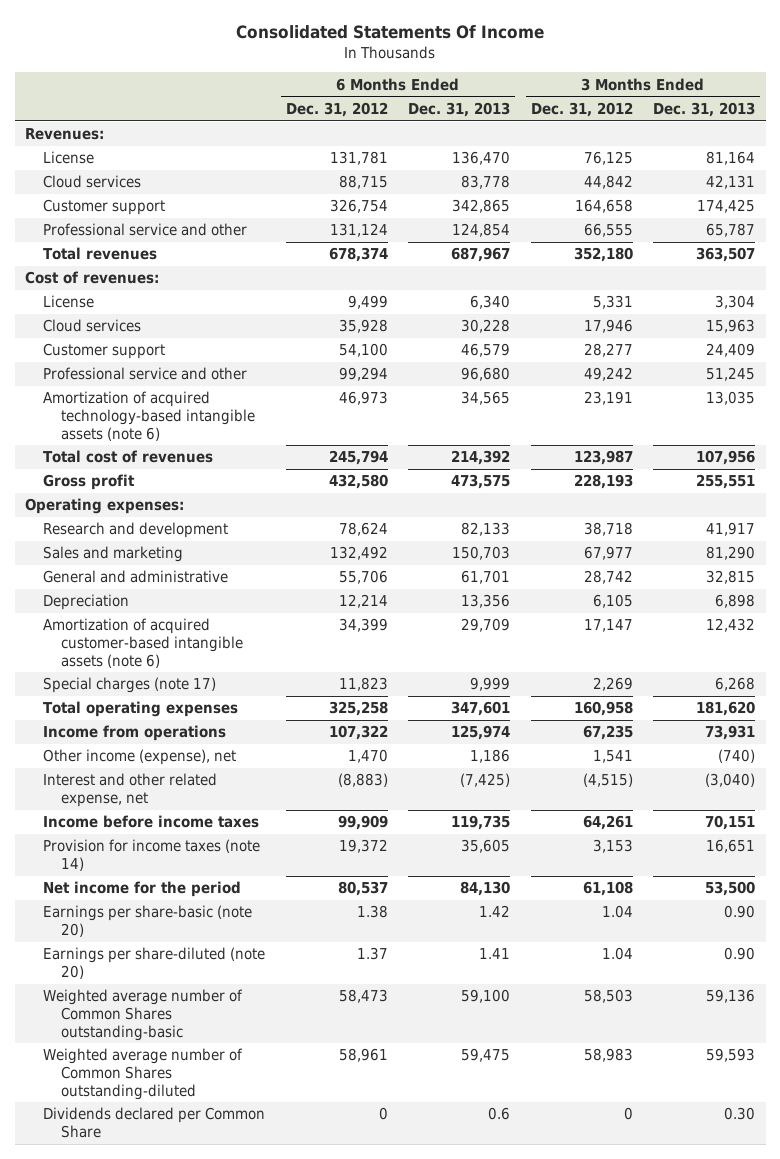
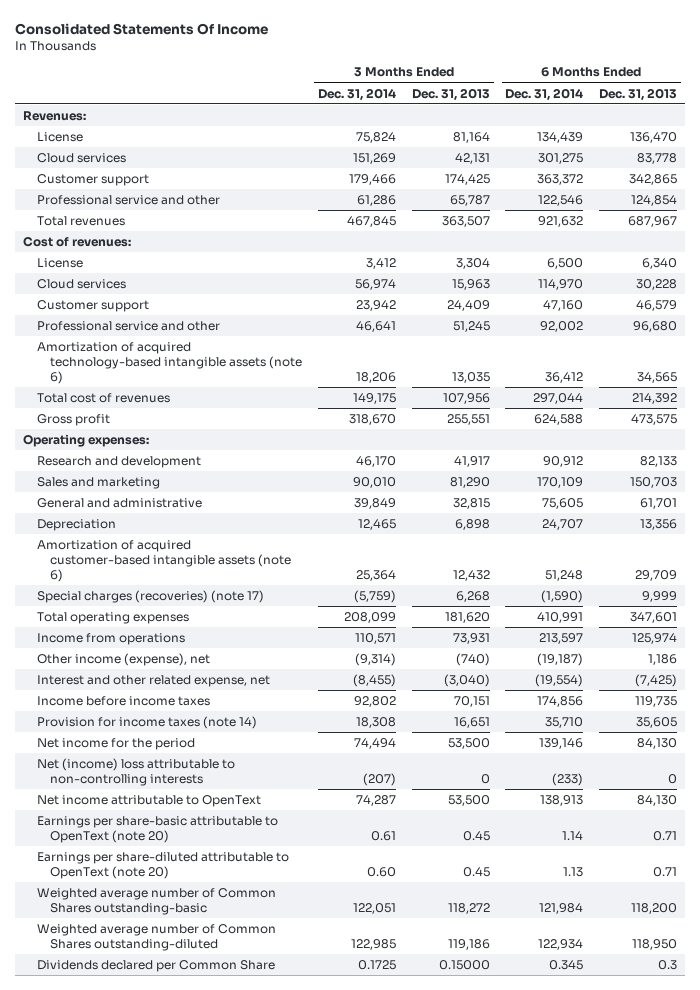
[285,101,388,117] Dec. 31, 2012 -> none
[530,101,633,117] Dec. 31, 2012 -> none
none -> [317,87,396,101] Dec. 31, 2014
none -> [505,87,584,101] Dec. 31, 2014
[43,677,217,694] Special charges (note 17) -> [36,589,264,603] Special charges (recoveries) (note 17)
none -> [36,757,235,787] Net (income) loss attributable to non-controlling interests
none -> [36,794,261,807] Net income attributable to OpenText
[43,905,253,938] Earnings per share-basic (note 20) -> [36,815,278,844] Earnings per share-basic attributable to OpenText (note 20)
[479,905,511,918] 1.42 -> [653,831,678,842] 0.71
[724,905,756,919] 0.90 -> [462,831,490,842] 0.45
[43,947,266,980] Earnings per share-diluted (note 20) -> [36,851,289,880] Earnings per share-diluted attributable to OpenText (note 20)
[479,948,511,960] 1.41 -> [653,867,678,878] 0.71
[724,947,756,961] 0.90 -> [462,867,490,878] 0.45
[461,989,511,1004] 59,100 -> [631,903,678,915] 118,200
[706,989,756,1004] 59,136 -> [447,903,490,915] 118,272
[461,1048,511,1063] 59,475 -> [632,939,678,951] 118,950
[706,1048,756,1063] 59,593 -> [447,939,490,951] 119,186
[488,1107,511,1121] 0.6 -> [658,959,678,970] 0.3
[724,1107,756,1121] 0.30 -> [438,959,490,970] 0.15000

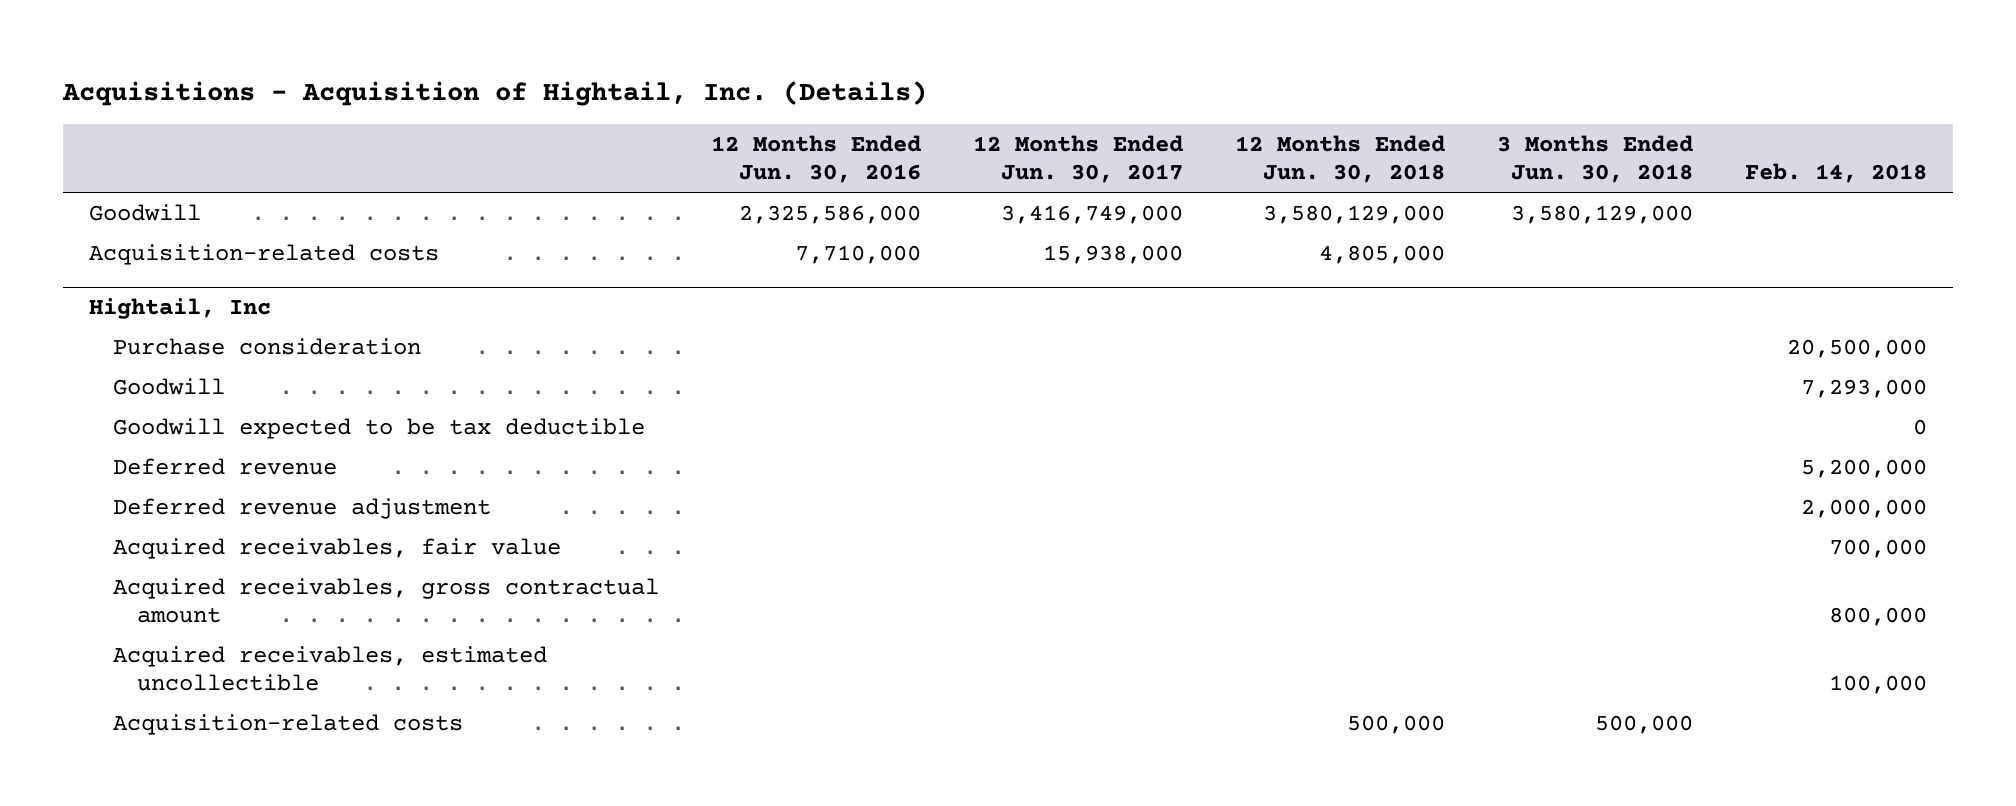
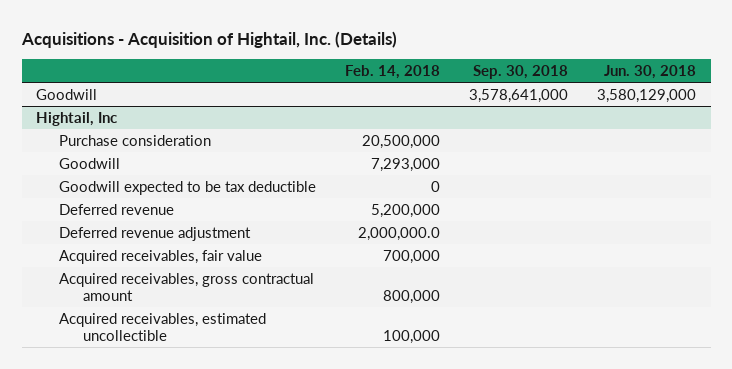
[711,134,922,184] 12 Months Ended Jun. 30, 2016 -> none
[973,134,1184,184] 12 Months Ended Jun. 30, 2017 -> none
[1235,134,1446,184] 12 Months Ended Jun. 30, 2018 -> none
[1497,134,1694,184] 3 Months Ended Jun. 30, 2018 -> none
none -> [473,65,569,80] Sep. 30, 2018
none -> [604,65,697,80] Jun. 30, 2018
[88,243,439,265] Acquisition-related costs -> none
[1801,498,1928,518] 2,000,000 -> [358,226,441,241] 2,000,000.0
[113,713,464,735] Acquisition-related costs -> none

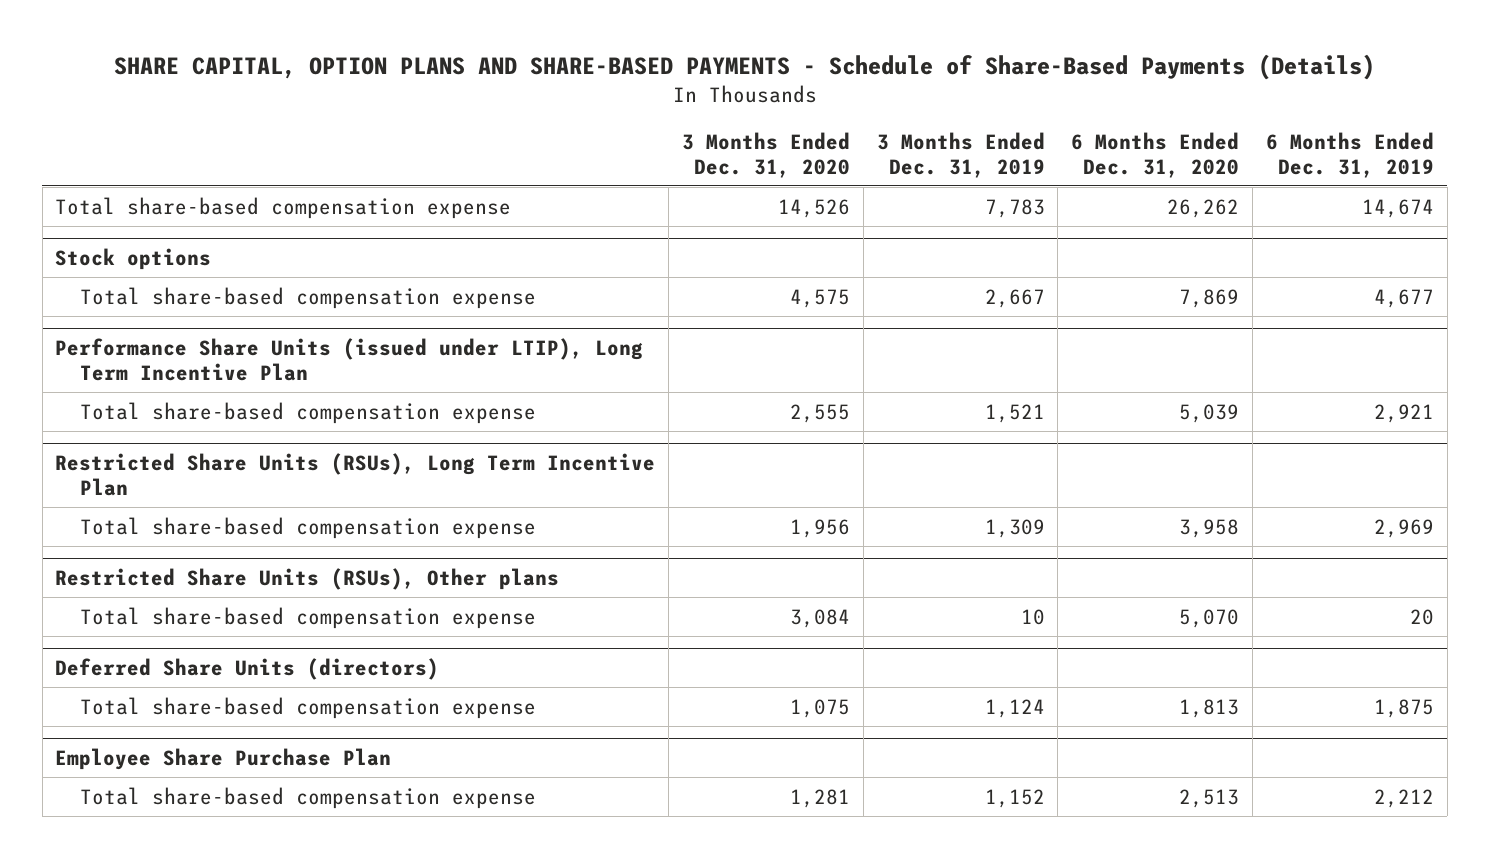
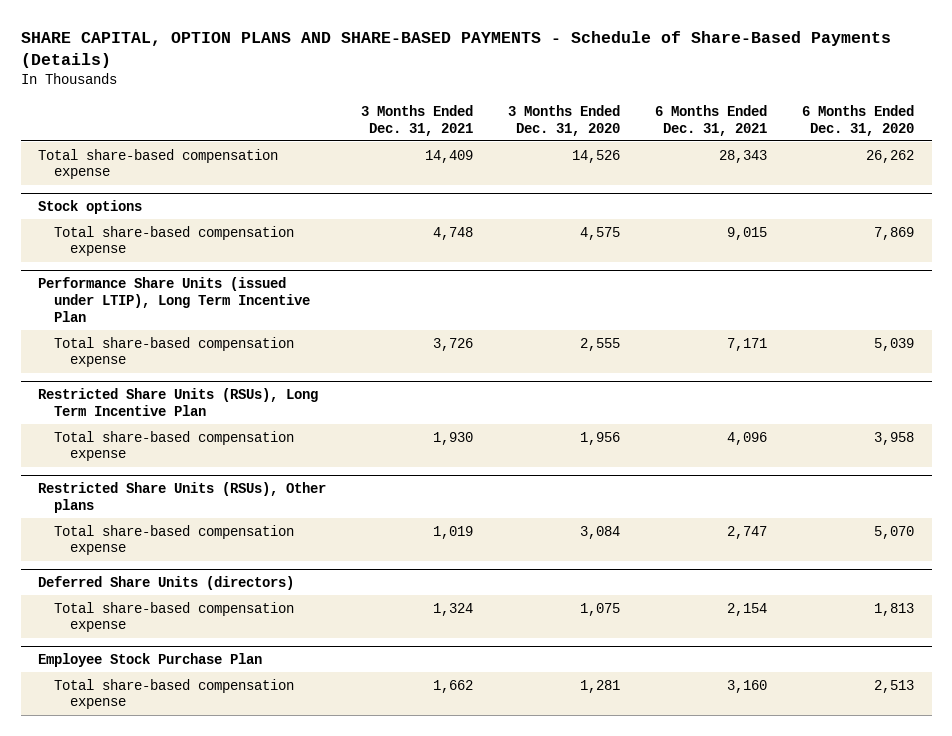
[876,131,1045,178] 3 Months Ended Dec. 31, 2019 -> none
[1265,131,1434,178] 6 Months Ended Dec. 31, 2019 -> none
none -> [361,104,474,136] 3 Months Ended Dec. 31, 2021
none -> [655,104,768,136] 6 Months Ended Dec. 31, 2021
[55,747,392,770] Employee Share Purchase Plan -> [38,653,263,668] Employee Stock Purchase Plan

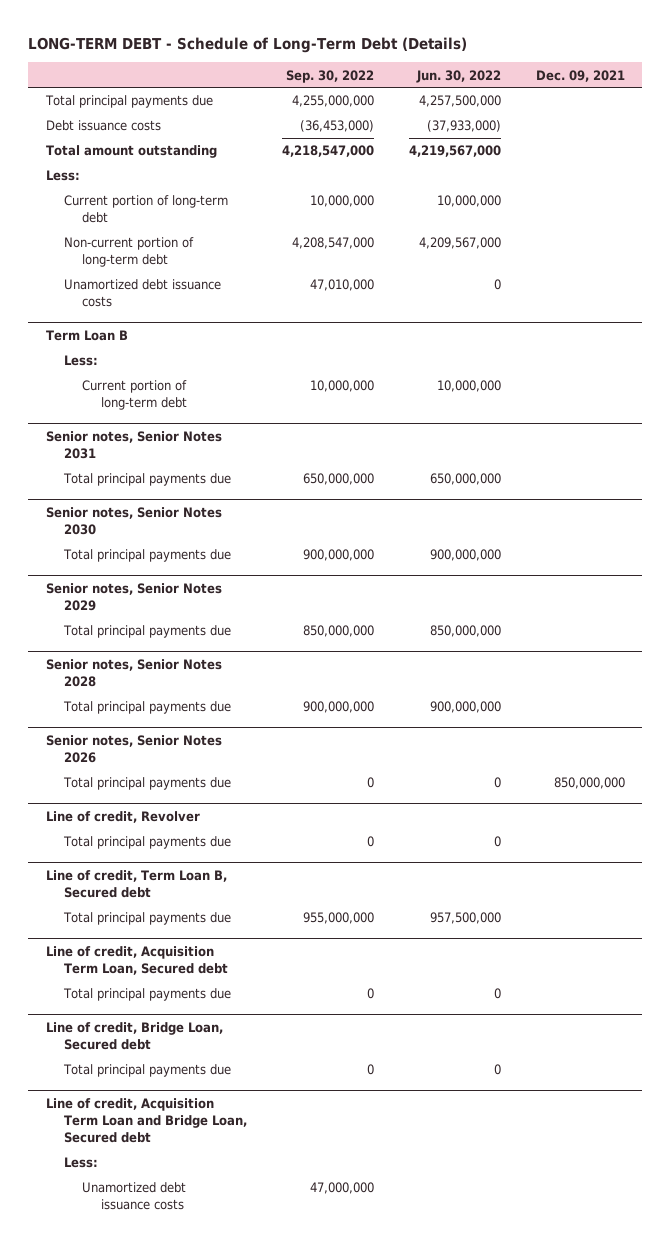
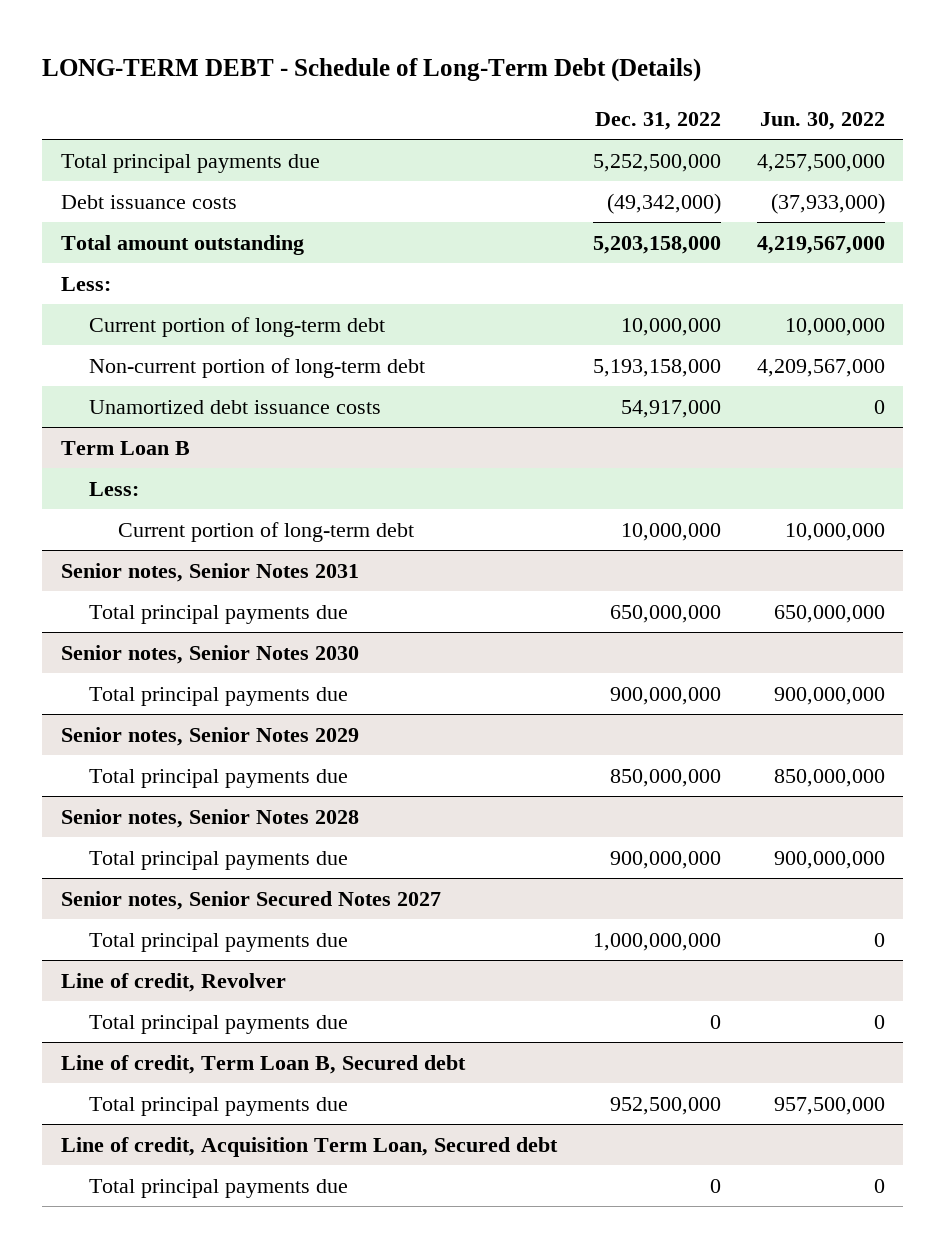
[285,69,374,83] Sep. 30, 2022 -> none
[535,69,625,82] Dec. 09, 2021 -> none
none -> [594,111,721,130] Dec. 31, 2022
[45,734,222,763] Senior notes, Senior Notes 2026 -> none
none -> [60,890,441,910] Senior notes, Senior Secured Notes 2027
[45,1021,223,1050] Line of credit, Bridge Loan, Secured debt -> none
[63,1064,232,1078] Total principal payments due -> none
[45,1097,248,1143] Line of credit, Acquisition Term Loan and Bridge Loan, Secured debt -> none
[64,1157,99,1169] Less: -> none
[82,1182,187,1211] Unamortized debt issuance costs -> none

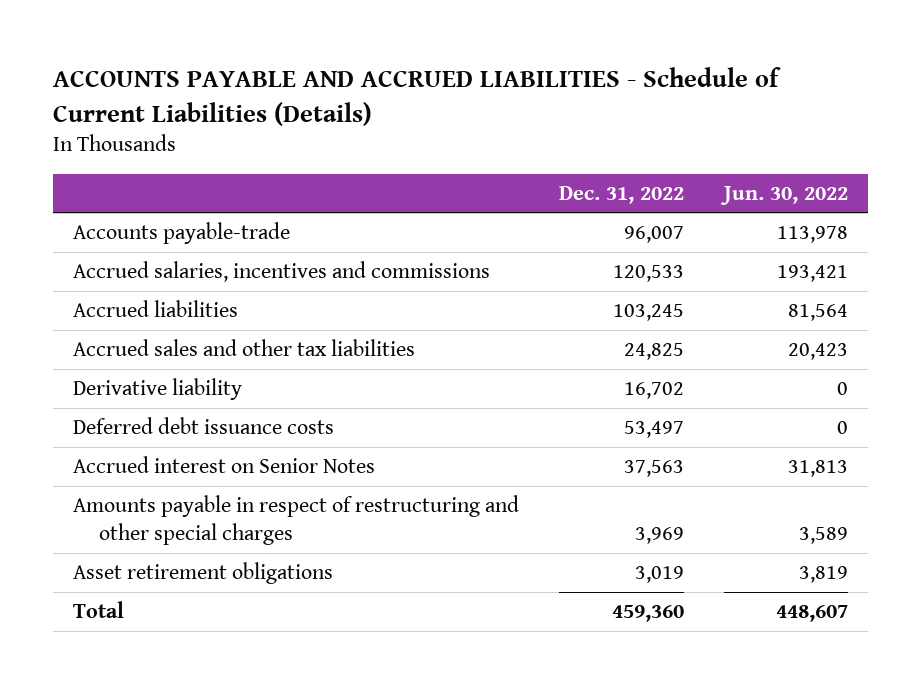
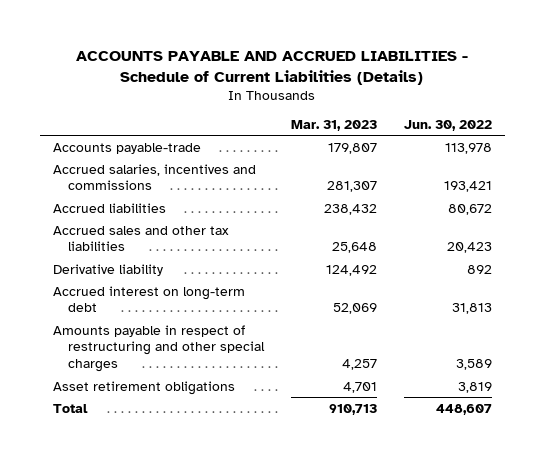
[558,185,684,204] Dec. 31, 2022 -> none
none -> [290,120,377,132] Mar. 31, 2023
[787,304,848,322] 81,564 -> [447,203,492,215] 80,672
[72,417,334,435] Deferred debt issuance costs -> none
[836,382,848,396] 0 -> [466,264,492,274] 892
[72,456,375,474] Accrued interest on Senior Notes -> [53,285,246,313] Accrued interest on long-term debt

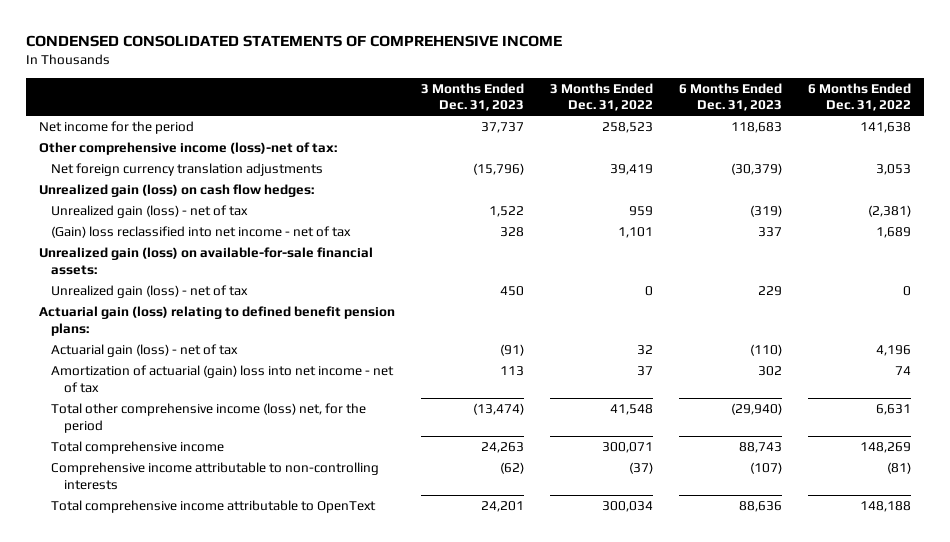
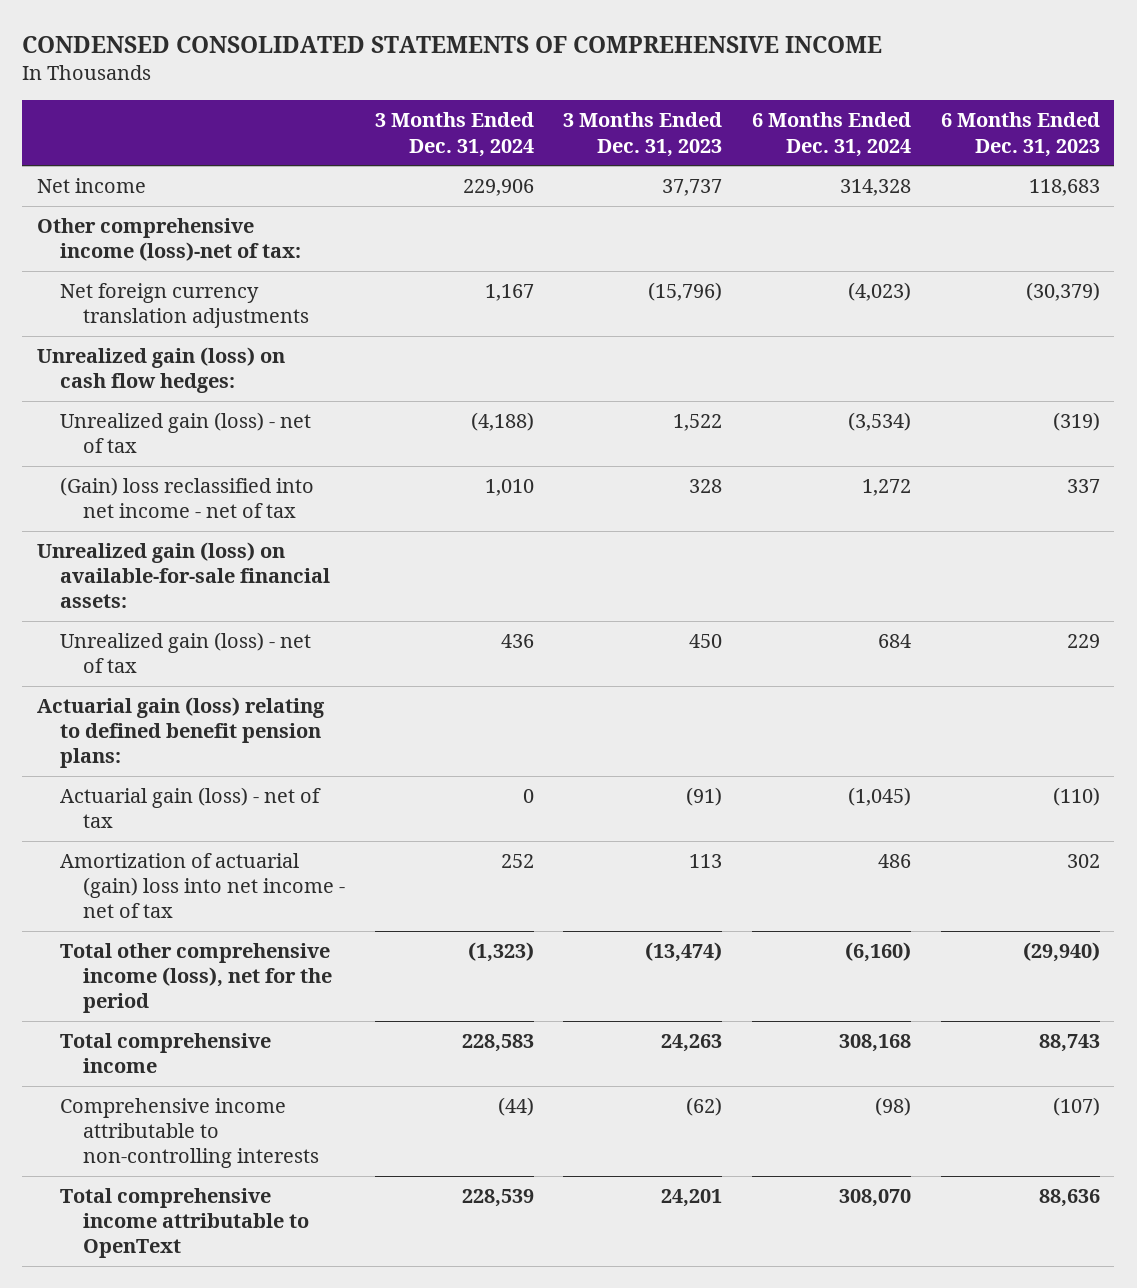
[549,82,653,112] 3 Months Ended Dec. 31, 2022 -> none
[807,82,911,112] 6 Months Ended Dec. 31, 2022 -> none
none -> [374,112,534,157] 3 Months Ended Dec. 31, 2024
none -> [751,112,911,157] 6 Months Ended Dec. 31, 2024
[38,120,194,134] Net income for the period -> [37,178,147,194] Net income
[51,402,367,433] Total other comprehensive income (loss) net, for the period -> [59,943,332,1014] Total other comprehensive income (loss), net for the period

